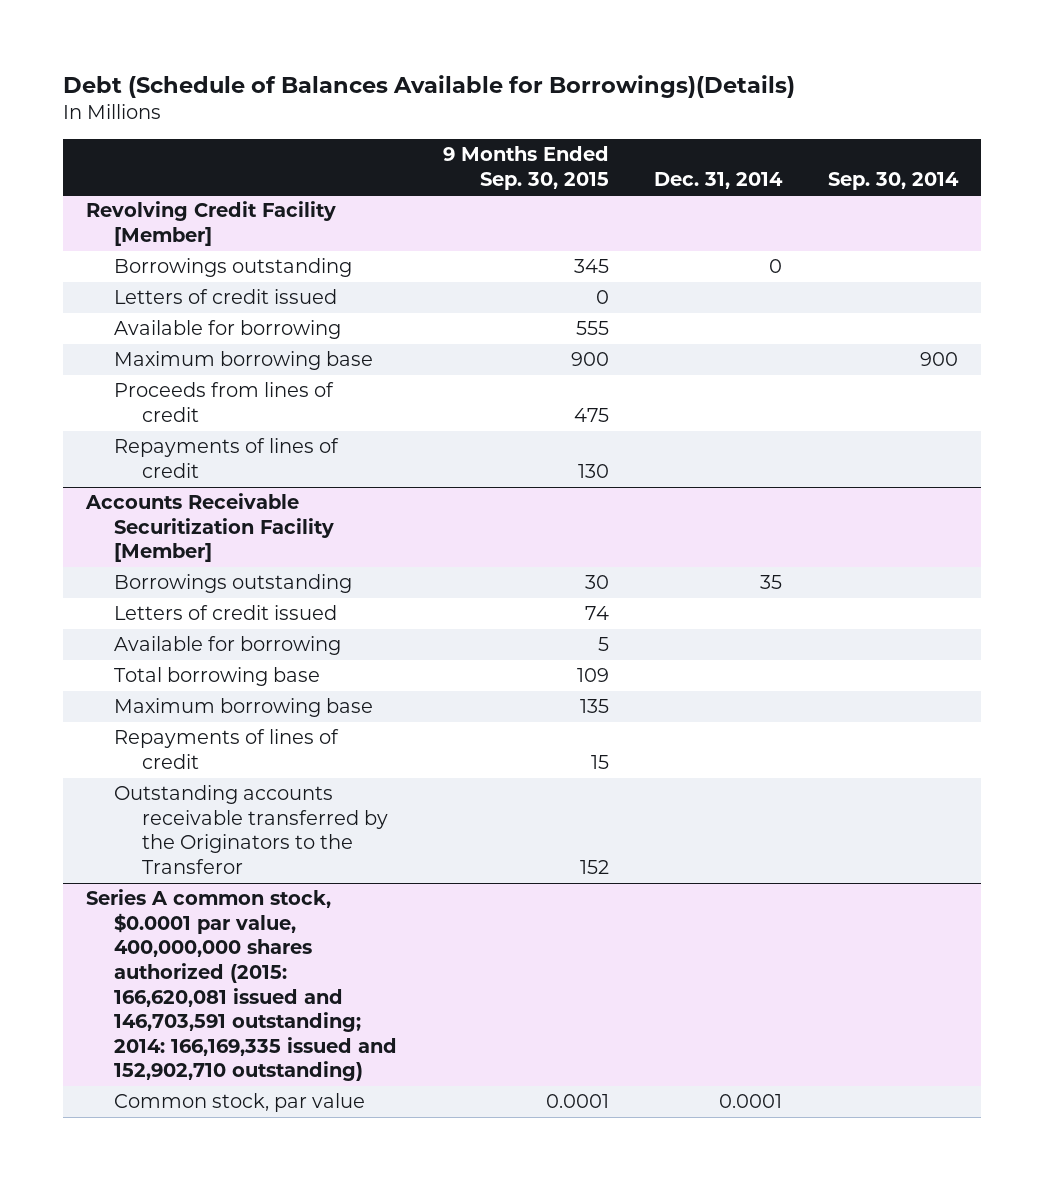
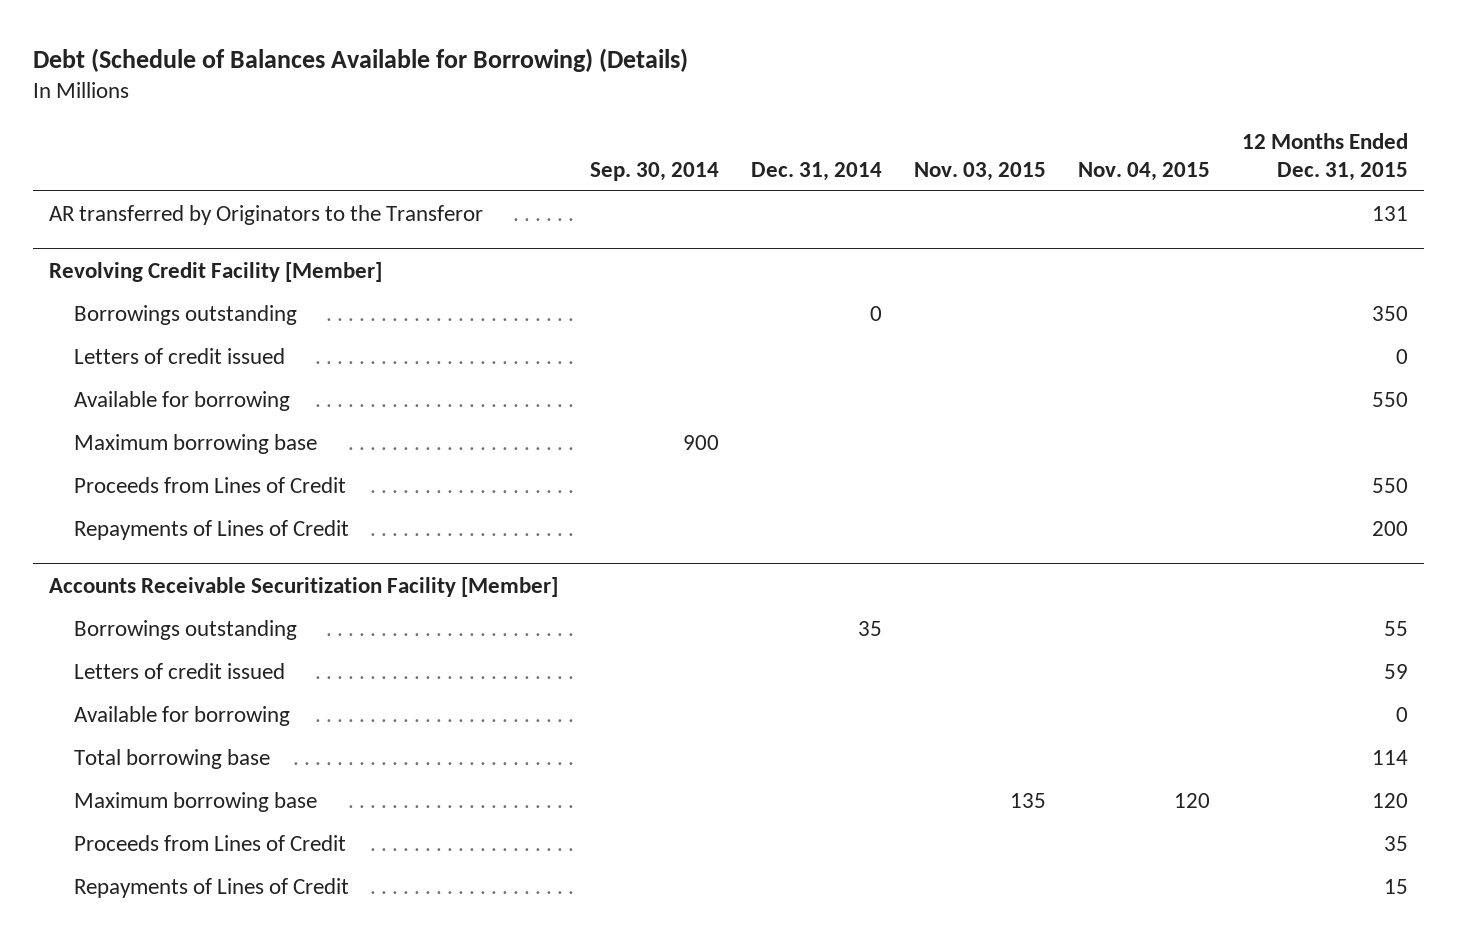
[62,75,795,99] Debt (Schedule of Balances Available for Borrowings)(Details) -> [33,47,689,72] Debt (Schedule of Balances Available for Borrowing) (Details)
[442,146,609,190] 9 Months Ended Sep. 30, 2015 -> none
none -> [914,161,1047,181] Nov. 03, 2015
none -> [1078,161,1211,181] Nov. 04, 2015
none -> [1242,133,1409,181] 12 Months Ended Dec. 31, 2015
none -> [49,204,484,225] AR transferred by Originators to the Transferor
[114,382,335,422] Proceeds from lines of credit -> [73,476,346,493] Proceeds from Lines of Credit
[114,438,340,478] Repayments of lines of credit -> [73,519,349,540] Repayments of Lines of Credit
[114,785,389,874] Outstanding accounts receivable transferred by the Originators to the Transferor -> none
[85,889,398,1082] Series A common stock, $0.0001 par value, 400,000,000 shares authorized (2015: 166,620,081 issued and 146,703,591 outstanding; 2014: 166,169,335 issued and 152,902,710 outstanding) -> none
[114,1093,366,1113] Common stock, par value -> none
none -> [73,834,346,851] Proceeds from Lines of Credit
[114,729,340,769] Repayments of lines of credit -> [73,877,349,898] Repayments of Lines of Credit

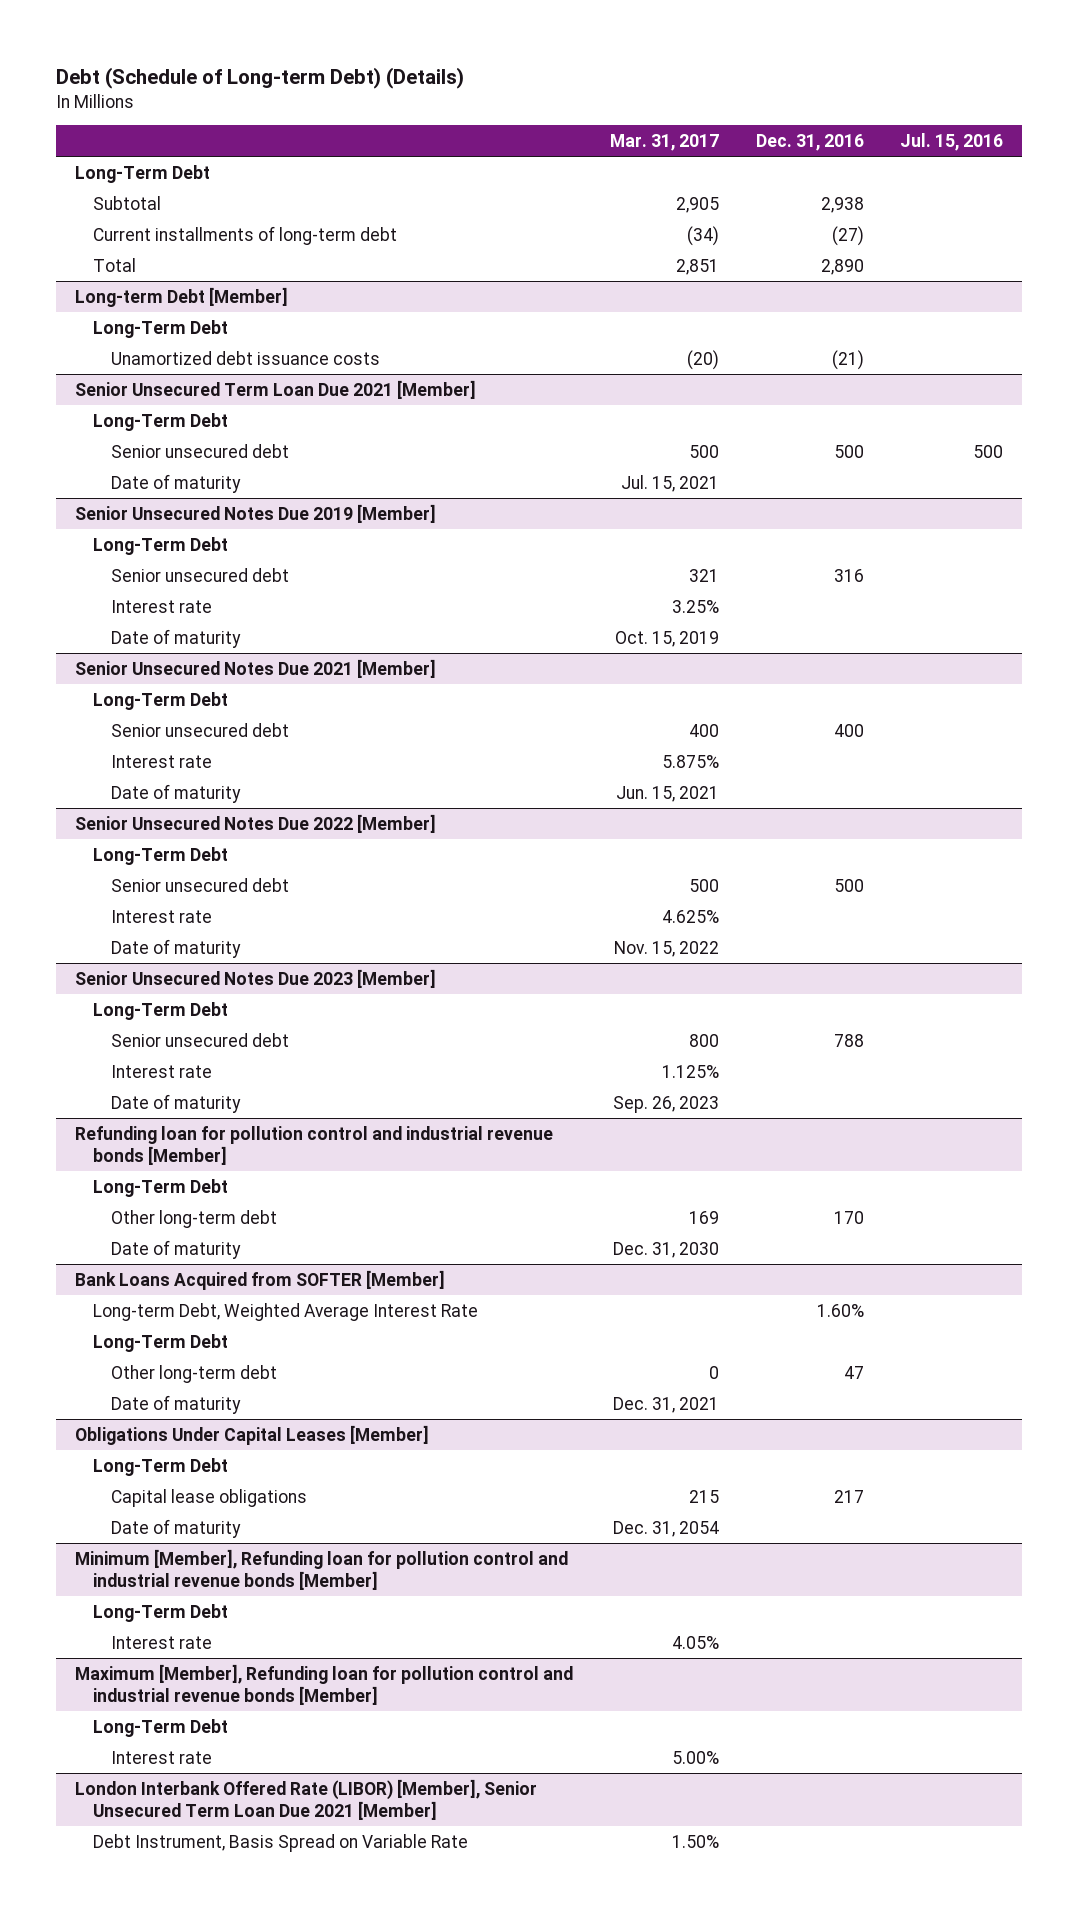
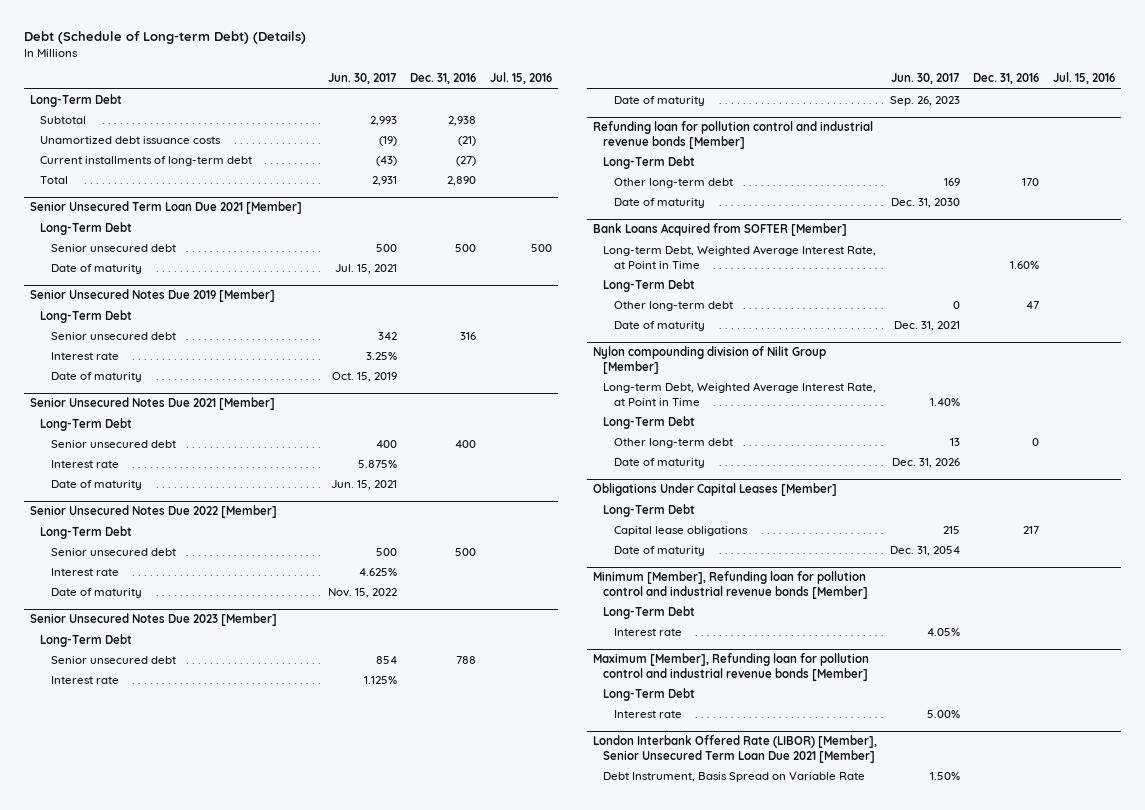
[609,134,719,152] Mar. 31, 2017 -> none
none -> [328,73,398,85] Jun. 30, 2017
none -> [40,136,222,145] Unamortized debt issuance costs
[74,286,288,307] Long-term Debt [Member] -> none
[92,319,228,338] Long-Term Debt -> none
[110,350,380,365] Unamortized debt issuance costs -> none
[92,1302,478,1321] Long-term Debt, Weighted Average Interest Rate -> [603,245,877,269] Long-term Debt, Weighted Average Interest Rate, at Point in Time
none -> [593,346,827,374] Nylon compounding division of Nilit Group [Member]
none -> [603,382,877,406] Long-term Debt, Weighted Average Interest Rate, at Point in Time
none -> [603,416,696,430] Long-Term Debt
none -> [613,438,733,449] Other long-term debt
none -> [613,458,705,469] Date of maturity

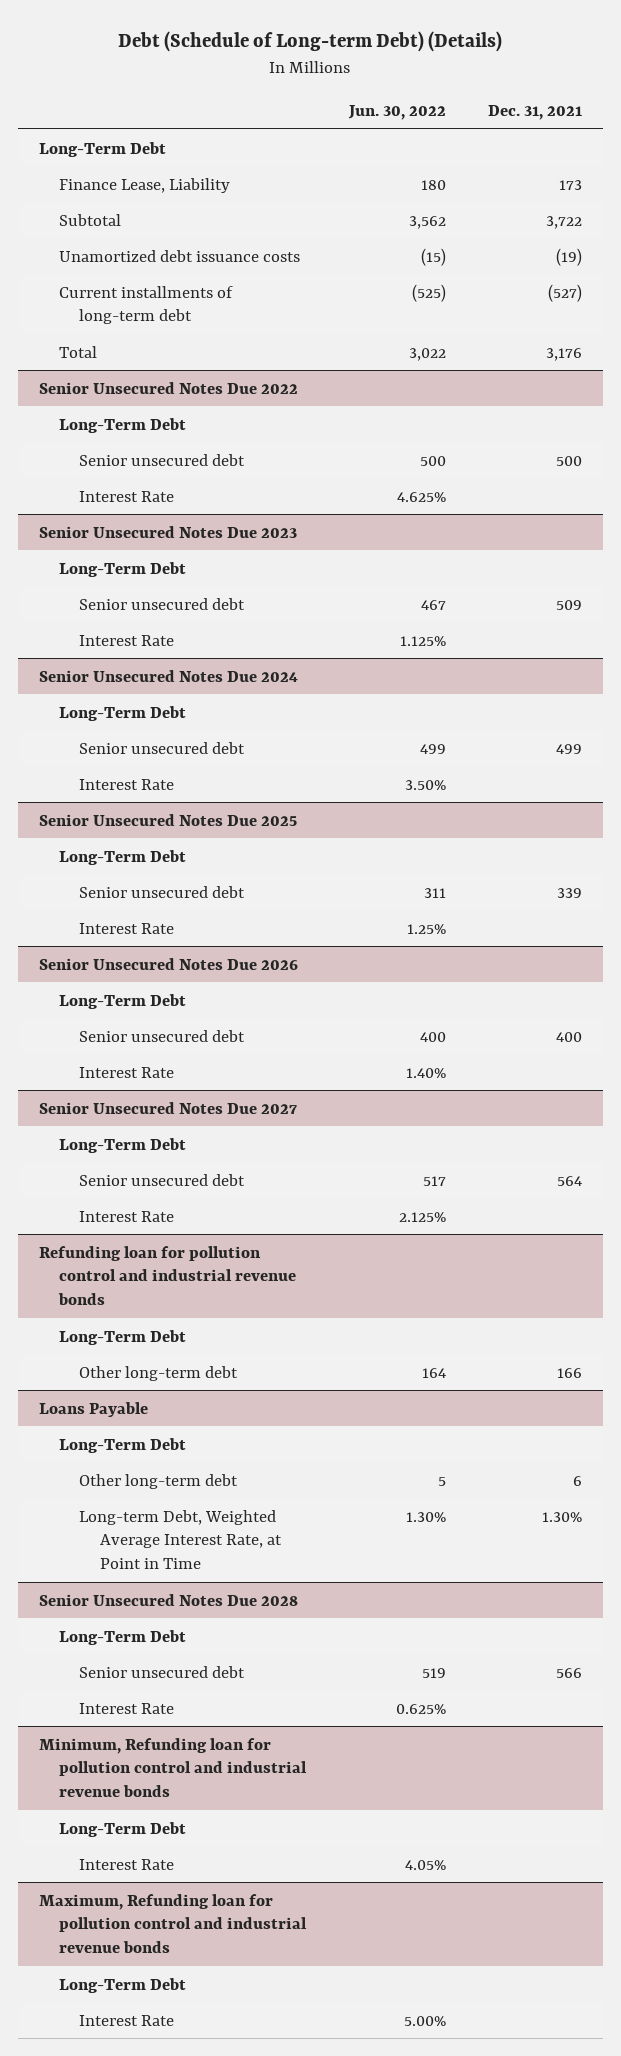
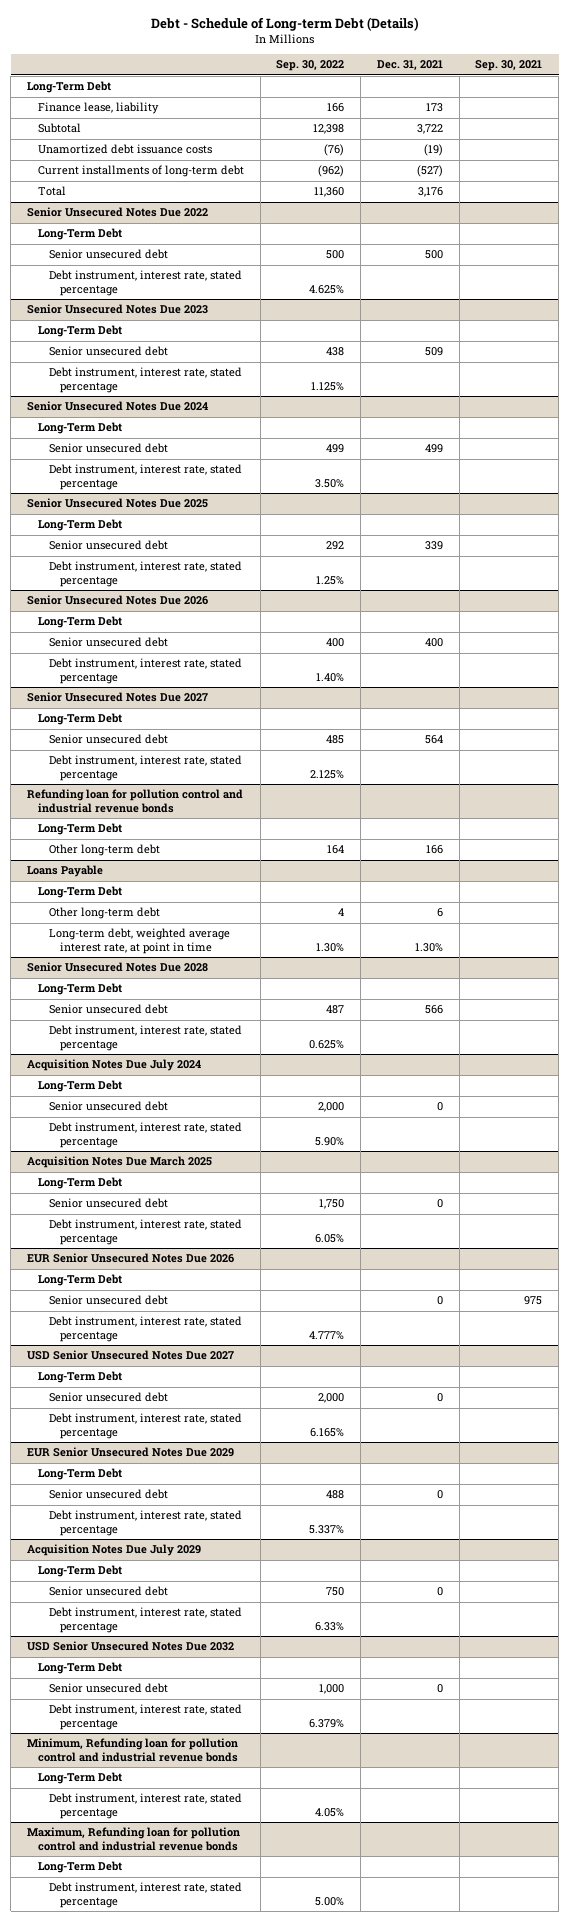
[118,31,503,53] Debt (Schedule of Long-term Debt) (Details) -> [150,16,419,31] Debt - Schedule of Long-term Debt (Details)
[347,104,446,120] Jun. 30, 2022 -> none
none -> [276,60,345,72] Sep. 30, 2022
none -> [475,60,543,72] Sep. 30, 2021
[59,177,231,193] Finance Lease, Liability -> [37,102,159,115] Finance lease, liability
[79,490,175,502] Interest Rate -> [49,270,243,296] Debt instrument, interest rate, stated percentage
[79,634,175,646] Interest Rate -> [49,367,243,393] Debt instrument, interest rate, stated percentage
[79,778,175,790] Interest Rate -> [49,464,243,490] Debt instrument, interest rate, stated percentage
[79,922,175,934] Interest Rate -> [49,561,243,587] Debt instrument, interest rate, stated percentage
[79,1066,175,1078] Interest Rate -> [49,658,243,684] Debt instrument, interest rate, stated percentage
[79,1210,175,1222] Interest Rate -> [49,755,243,781] Debt instrument, interest rate, stated percentage
[79,1509,282,1569] Long-term Debt, Weighted Average Interest Rate, at Point in Time -> [49,928,231,954] Long-term debt, weighted average interest rate, at point in time
[79,1702,175,1714] Interest Rate -> [49,1025,243,1051] Debt instrument, interest rate, stated percentage
none -> [26,1059,201,1072] Acquisition Notes Due July 2024
none -> [37,1080,122,1093] Long-Term Debt
none -> [49,1101,169,1112] Senior unsecured debt
none -> [49,1122,243,1148] Debt instrument, interest rate, stated percentage
none -> [26,1156,212,1169] Acquisition Notes Due March 2025
none -> [37,1177,122,1190] Long-Term Debt
none -> [49,1198,169,1209] Senior unsecured debt
none -> [49,1219,243,1245] Debt instrument, interest rate, stated percentage
none -> [26,1253,234,1264] EUR Senior Unsecured Notes Due 2026
none -> [37,1274,122,1287] Long-Term Debt
none -> [49,1295,169,1306] Senior unsecured debt
none -> [49,1316,243,1342] Debt instrument, interest rate, stated percentage
none -> [26,1350,234,1361] USD Senior Unsecured Notes Due 2027
none -> [37,1371,122,1384] Long-Term Debt
none -> [49,1392,169,1403] Senior unsecured debt
none -> [49,1413,243,1439] Debt instrument, interest rate, stated percentage
none -> [26,1447,234,1458] EUR Senior Unsecured Notes Due 2029
none -> [37,1468,122,1481] Long-Term Debt
none -> [49,1489,169,1500] Senior unsecured debt
none -> [49,1510,243,1536] Debt instrument, interest rate, stated percentage
none -> [26,1544,201,1557] Acquisition Notes Due July 2029
none -> [37,1565,122,1578] Long-Term Debt
none -> [49,1586,169,1597] Senior unsecured debt
none -> [49,1607,243,1633] Debt instrument, interest rate, stated percentage
none -> [26,1641,234,1652] USD Senior Unsecured Notes Due 2032
none -> [37,1662,122,1675] Long-Term Debt
none -> [49,1683,169,1694] Senior unsecured debt
none -> [49,1704,243,1730] Debt instrument, interest rate, stated percentage
[79,1858,175,1870] Interest Rate -> [49,1793,243,1819] Debt instrument, interest rate, stated percentage
[79,2014,175,2026] Interest Rate -> [49,1882,243,1908] Debt instrument, interest rate, stated percentage

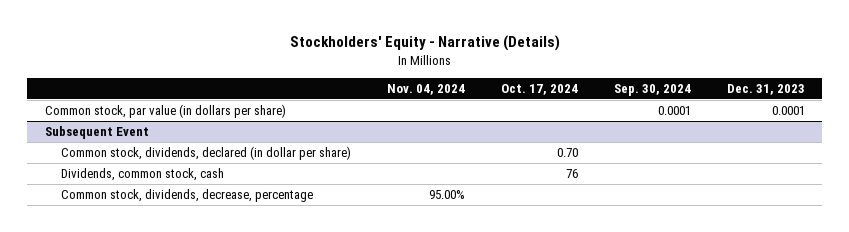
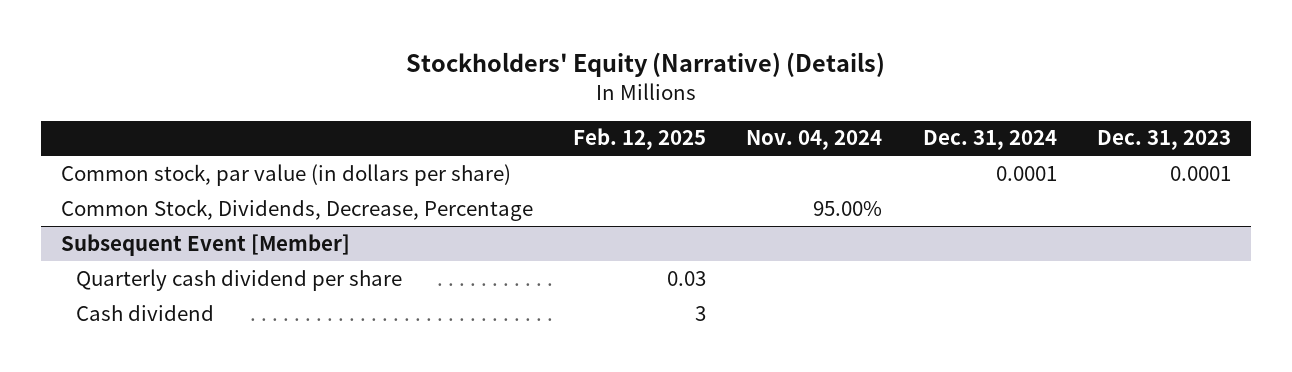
[289,35,560,52] Stockholders' Equity - Narrative (Details) -> [405,52,885,78] Stockholders' Equity (Narrative) (Details)
[500,84,578,96] Oct. 17, 2024 -> none
[613,84,691,97] Sep. 30, 2024 -> none
none -> [573,128,707,151] Feb. 12, 2025
none -> [922,130,1057,151] Dec. 31, 2024
[61,188,314,202] Common stock, dividends, decrease, percentage -> none
none -> [60,198,533,221] Common Stock, Dividends, Decrease, Percentage
[44,125,149,139] Subsequent Event -> [60,233,350,256] Subsequent Event [Member]
[61,145,352,160] Common stock, dividends, declared (in dollar per share) -> [76,268,403,291] Quarterly cash dividend per share
[61,167,225,181] Dividends, common stock, cash -> [76,304,215,321] Cash dividend

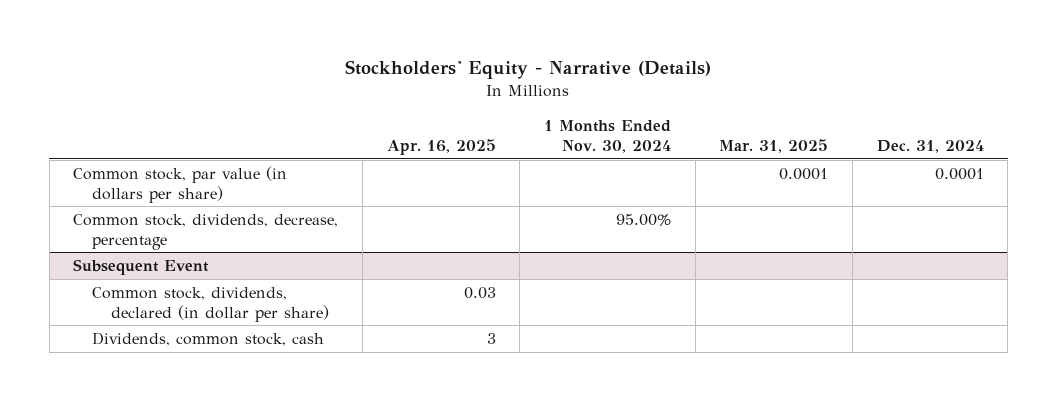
[405,52,885,78] Stockholders' Equity (Narrative) (Details) -> [345,60,712,80] Stockholders' Equity - Narrative (Details)
[573,128,707,151] Feb. 12, 2025 -> none
[746,130,883,151] Nov. 04, 2024 -> none
[1097,130,1232,151] Dec. 31, 2023 -> none
none -> [386,138,496,155] Apr. 16, 2025
none -> [543,120,671,153] 1 Months Ended Nov. 30, 2024
none -> [719,138,829,153] Mar. 31, 2025
[60,198,533,221] Common Stock, Dividends, Decrease, Percentage -> [73,213,339,250] Common stock, dividends, decrease, percentage
[60,233,350,256] Subsequent Event [Member] -> [73,258,210,275] Subsequent Event
[76,268,403,291] Quarterly cash dividend per share -> [92,286,329,322] Common stock, dividends, declared (in dollar per share)
[76,304,215,321] Cash dividend -> [92,331,325,346] Dividends, common stock, cash

